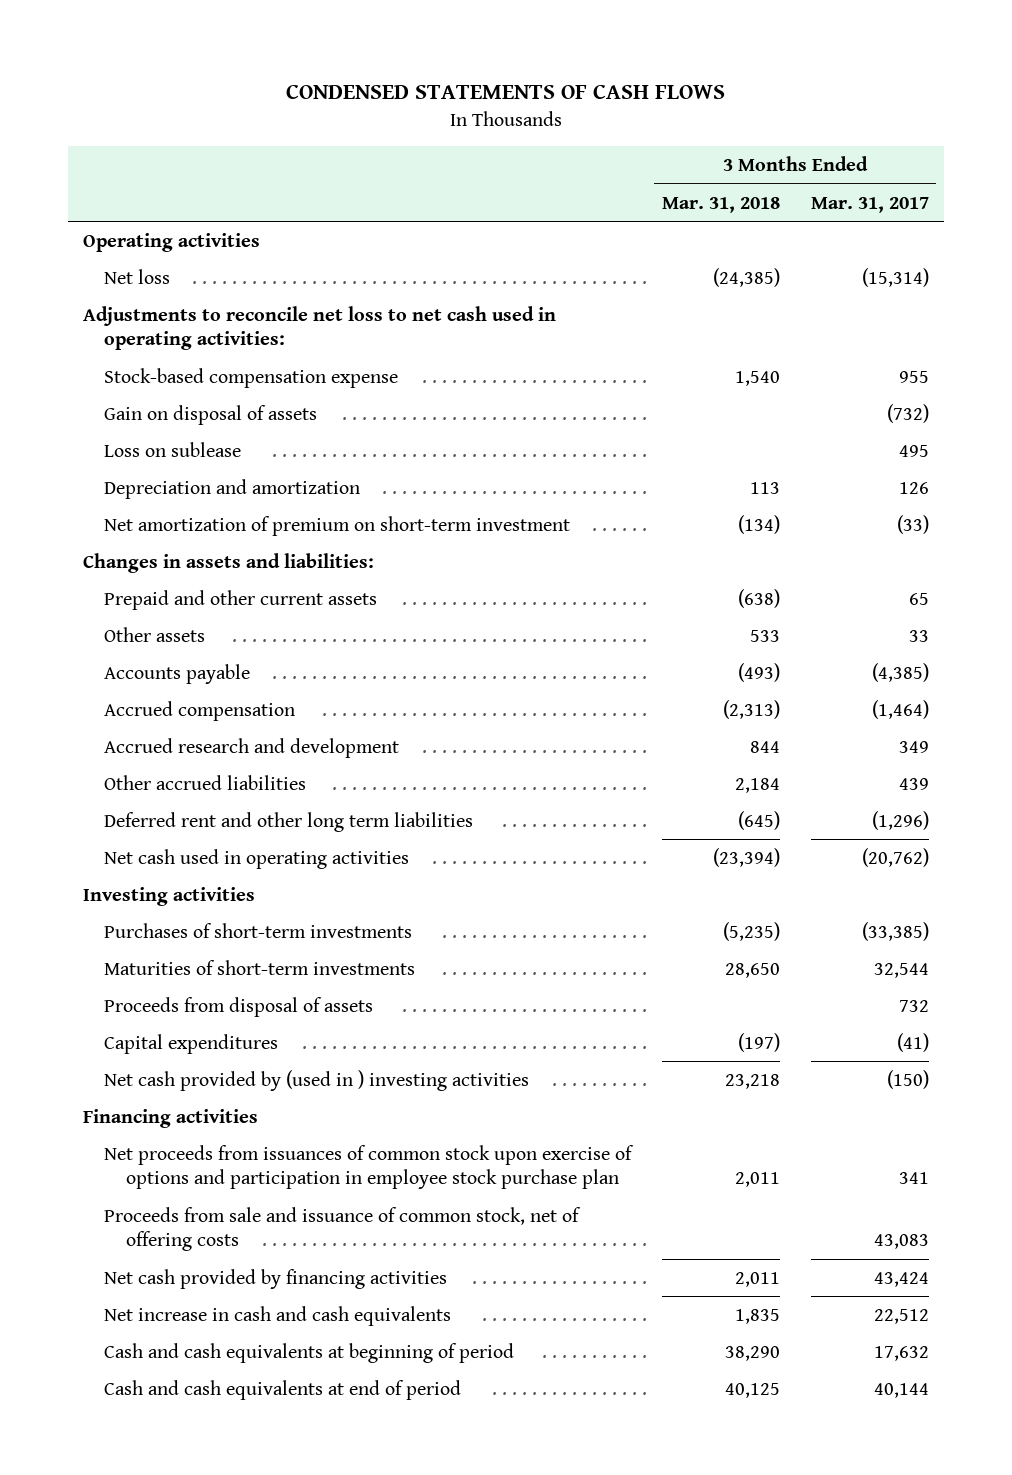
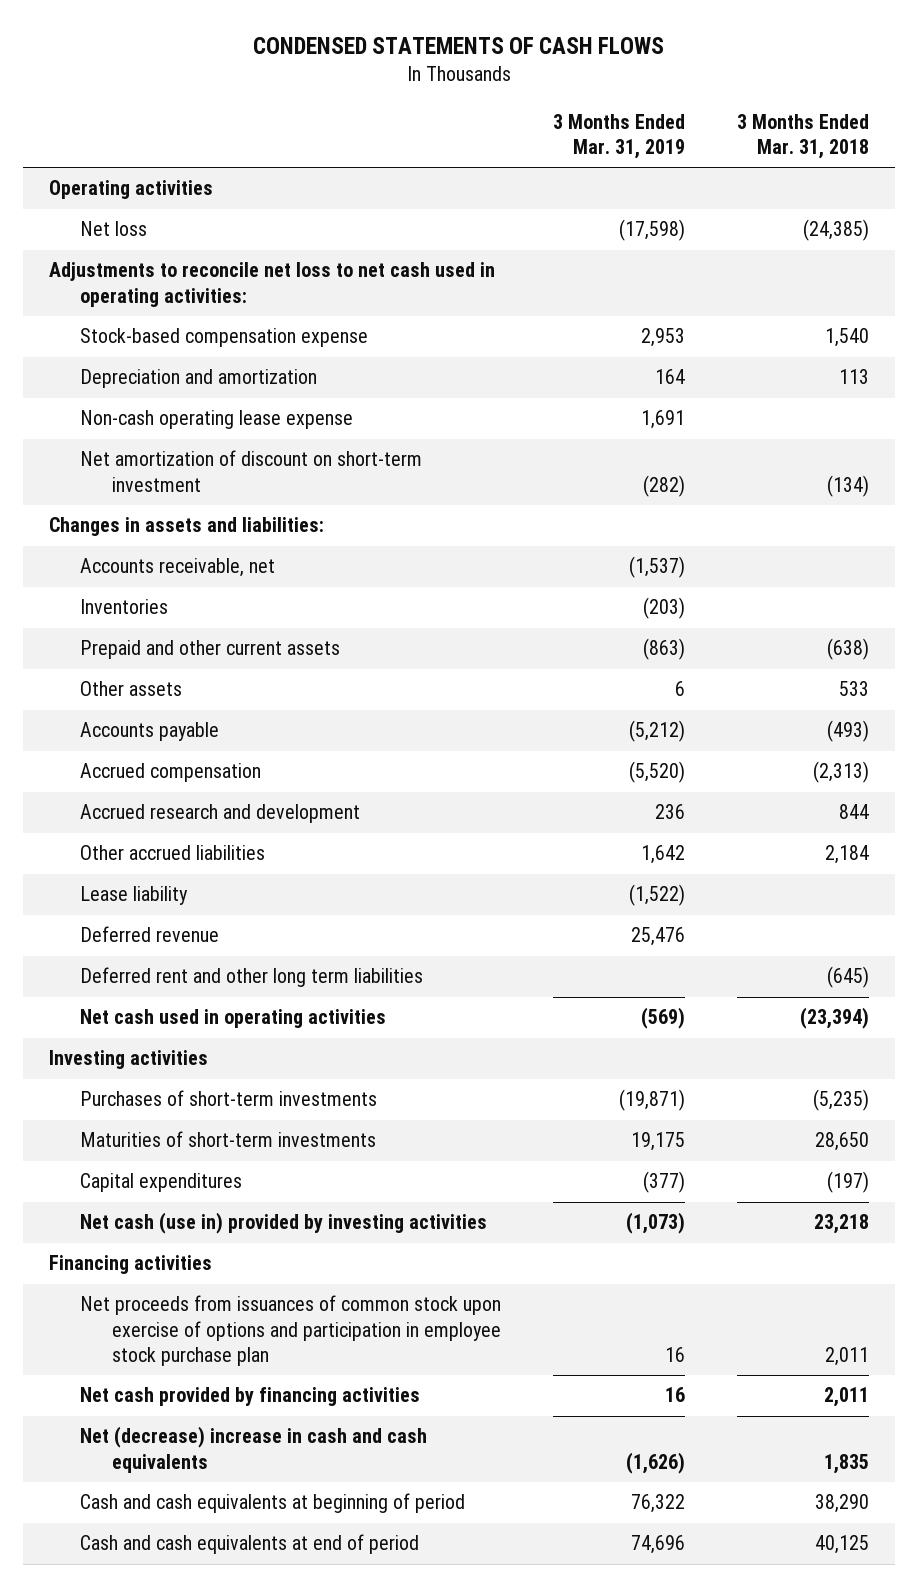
[810,196,929,213] Mar. 31, 2017 -> none
none -> [553,113,686,160] 3 Months Ended Mar. 31, 2019
[104,404,318,425] Gain on disposal of assets -> none
[104,441,242,457] Loss on sublease -> none
none -> [80,410,354,430] Non-cash operating lease expense
[104,515,571,536] Net amortization of premium on short-term investment -> [80,450,423,492] Net amortization of discount on short-term investment
none -> [80,558,276,578] Accounts receivable, net
none -> [80,599,169,615] Inventories
none -> [80,886,189,906] Lease liability
none -> [80,926,220,943] Deferred revenue
[104,996,374,1017] Proceeds from disposal of assets -> none
[104,1069,530,1091] Net cash provided by (used in ) investing activities -> [80,1212,488,1235] Net cash (use in) provided by investing activities
[104,1206,582,1252] Proceeds from sale and issuance of common stock, net of offering costs -> none
[104,1305,452,1326] Net increase in cash and cash equivalents -> [80,1426,428,1473] Net (decrease) increase in cash and cash equivalents

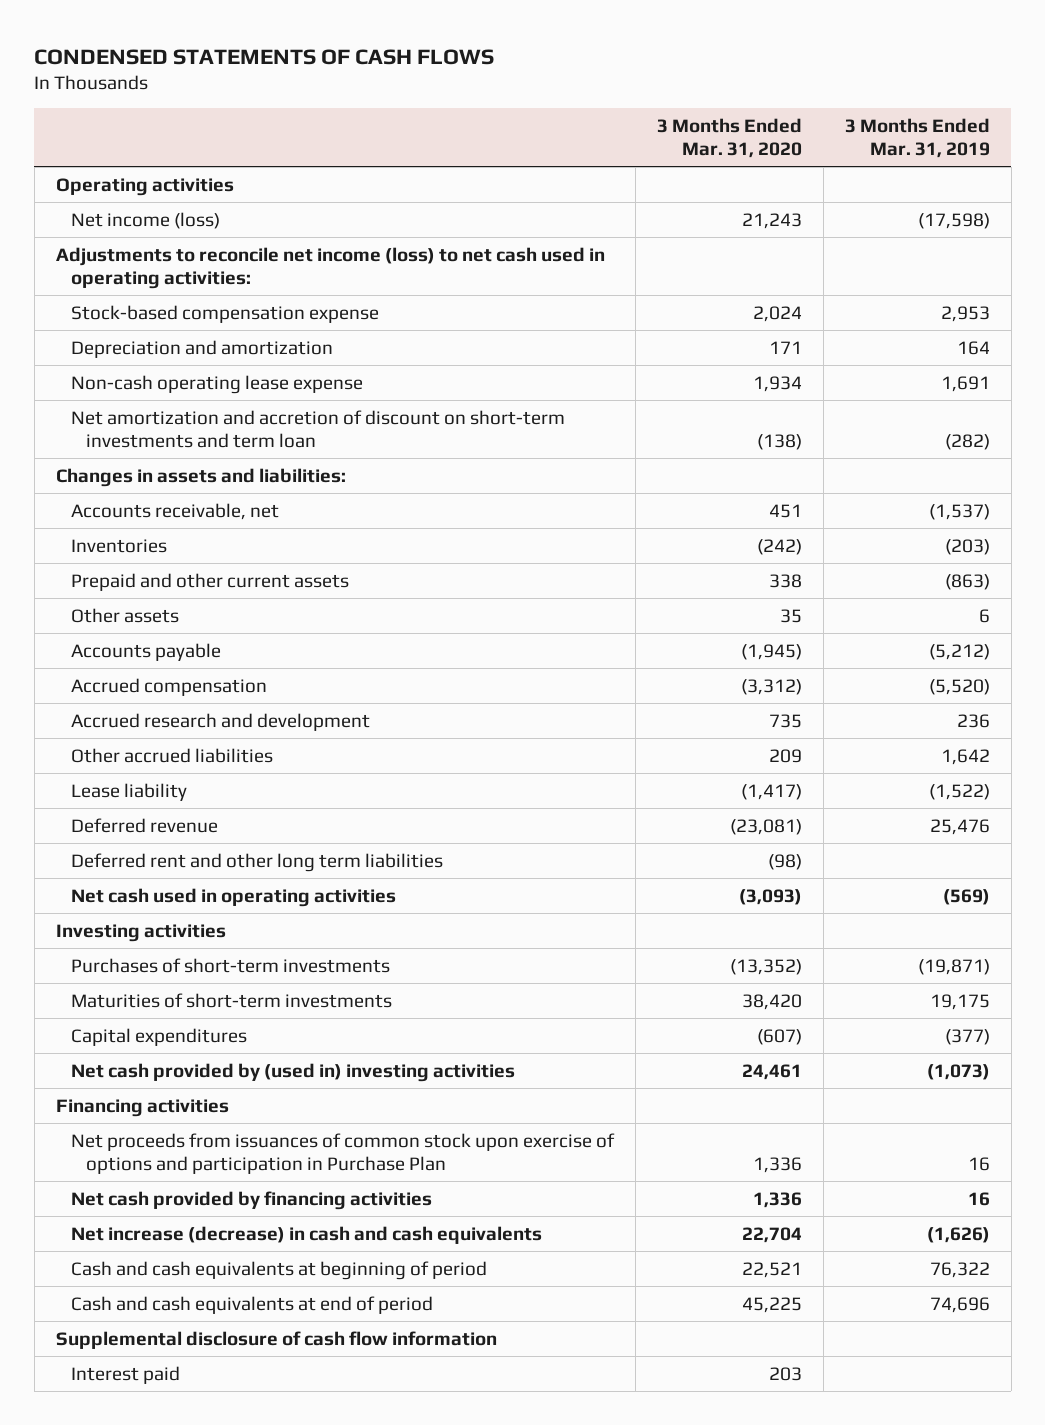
[736,113,869,160] 3 Months Ended Mar. 31, 2018 -> none
none -> [656,118,802,159] 3 Months Ended Mar. 31, 2020
[80,221,148,237] Net loss -> [71,211,221,229] Net income (loss)
[48,262,495,307] Adjustments to reconcile net loss to net cash used in operating activities: -> [55,246,605,289] Adjustments to reconcile net income (loss) to net cash used in operating activities:
[80,450,423,492] Net amortization of discount on short-term investment -> [71,409,566,448] Net amortization and accretion of discount on short-term investments and term loan
[80,1212,488,1235] Net cash (use in) provided by investing activities -> [71,1062,516,1082] Net cash provided by (used in) investing activities
[80,1295,502,1366] Net proceeds from issuances of common stock upon exercise of options and participation in employee stock purchase plan -> [71,1132,616,1174] Net proceeds from issuances of common stock upon exercise of options and participation in Purchase Plan
[80,1426,428,1473] Net (decrease) increase in cash and cash equivalents -> [71,1225,543,1244] Net increase (decrease) in cash and cash equivalents
none -> [55,1330,497,1349] Supplemental disclosure of cash flow information
none -> [71,1365,181,1384] Interest paid

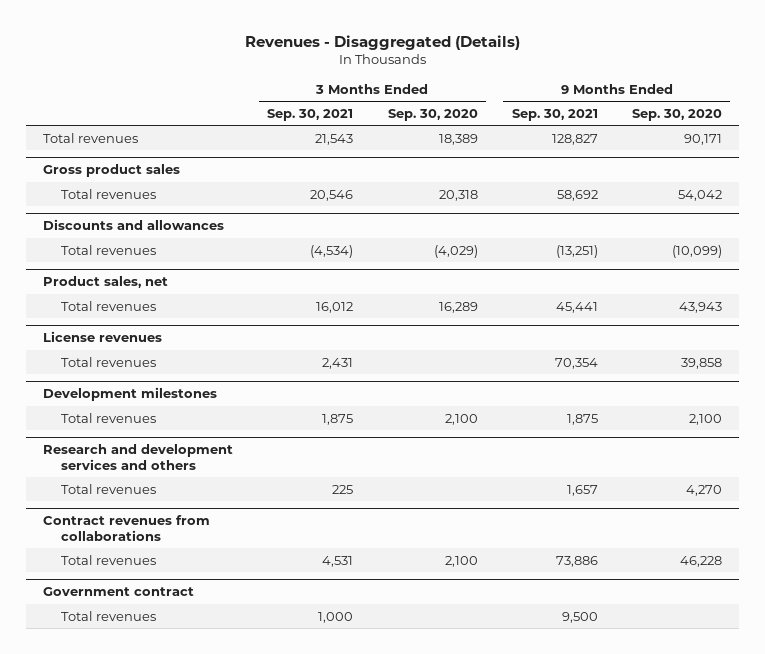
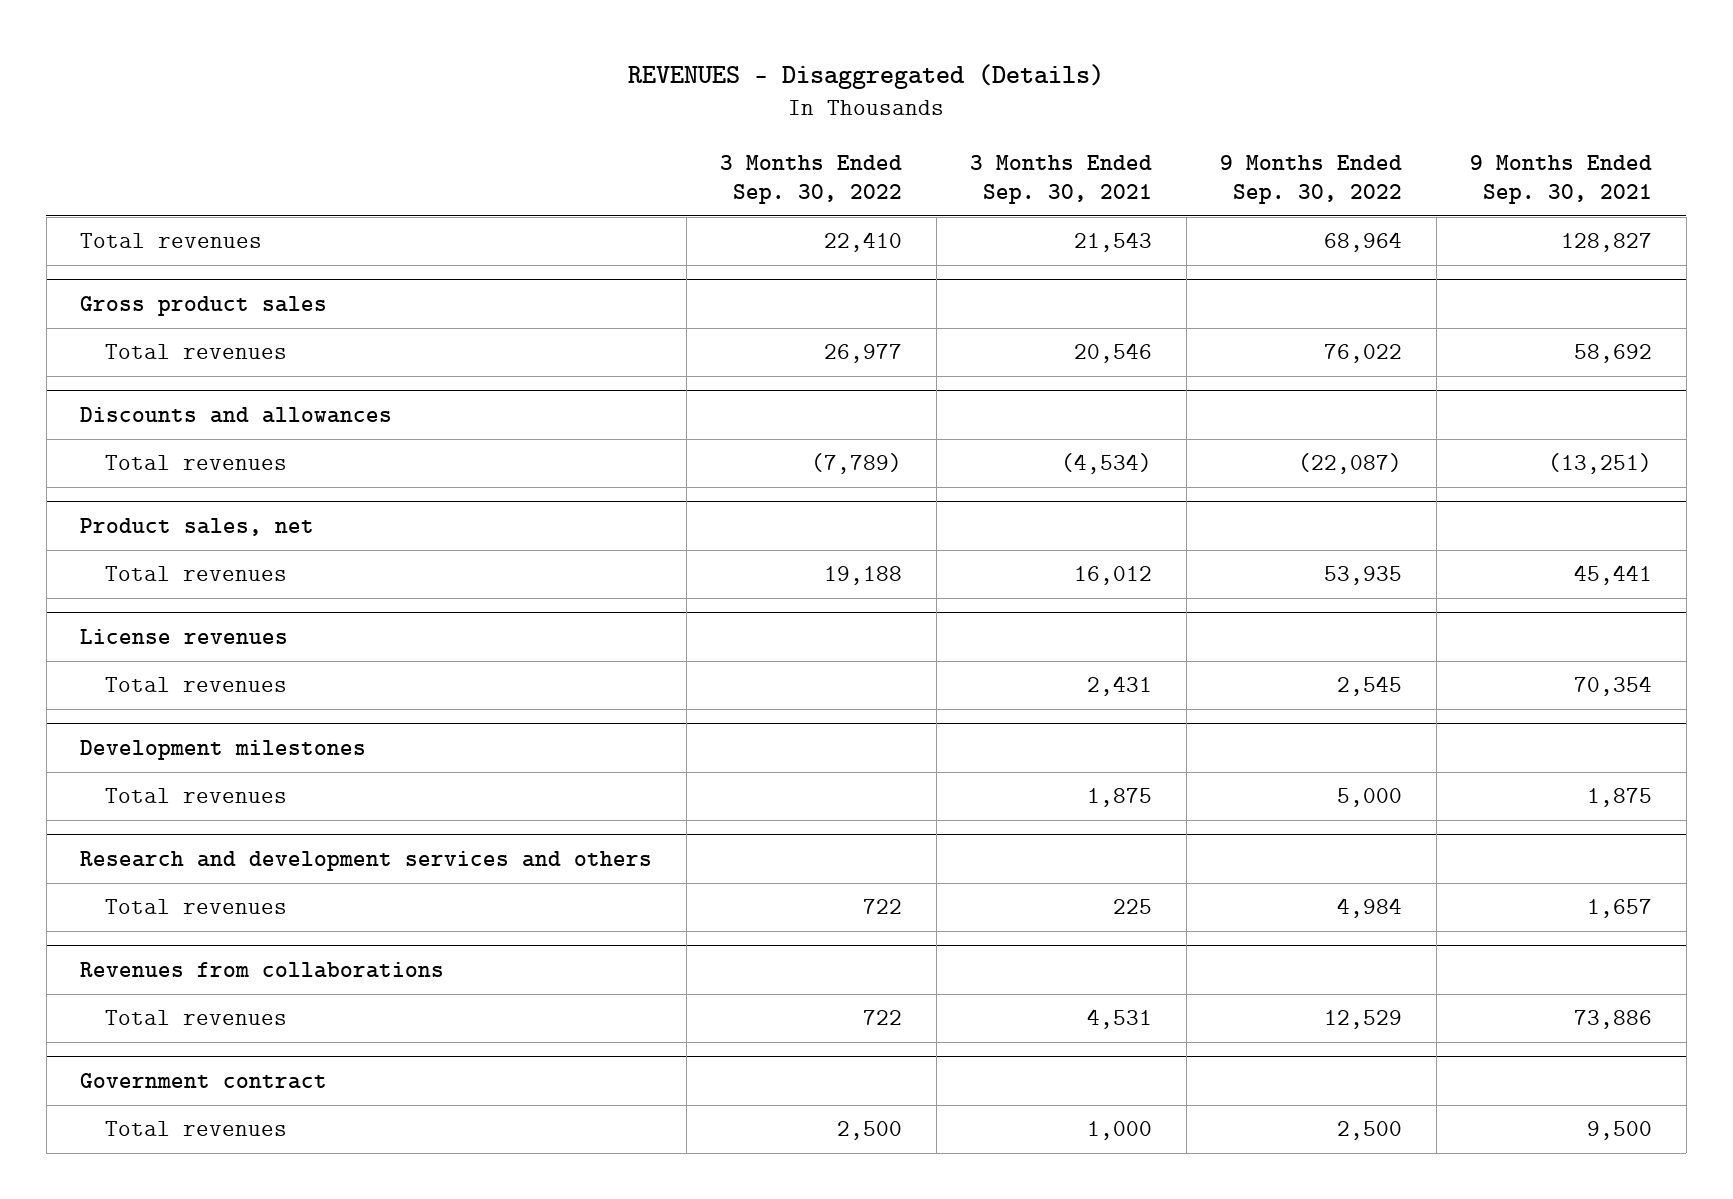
[244,34,520,50] Revenues - Disaggregated (Details) -> [628,64,1105,90] REVENUES - Disaggregated (Details)
[387,109,478,122] Sep. 30, 2020 -> none
[631,109,722,122] Sep. 30, 2020 -> none
none -> [720,154,903,205] 3 Months Ended Sep. 30, 2022
none -> [1220,154,1403,205] 9 Months Ended Sep. 30, 2022
[43,515,211,541] Contract revenues from collaborations -> [80,961,445,978] Revenues from collaborations

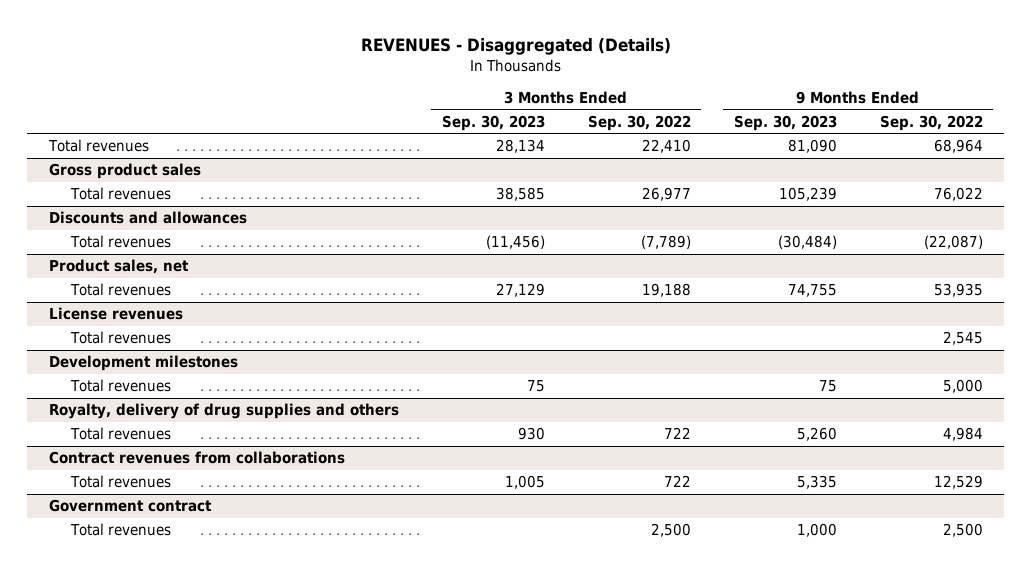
[970,154,1153,205] 3 Months Ended Sep. 30, 2021 -> none
[1470,154,1653,205] 9 Months Ended Sep. 30, 2021 -> none
none -> [441,114,545,131] Sep. 30, 2023
none -> [733,114,837,131] Sep. 30, 2023
[80,850,653,871] Research and development services and others -> none
none -> [48,403,399,420] Royalty, delivery of drug supplies and others
[80,961,445,978] Revenues from collaborations -> [48,451,345,465] Contract revenues from collaborations

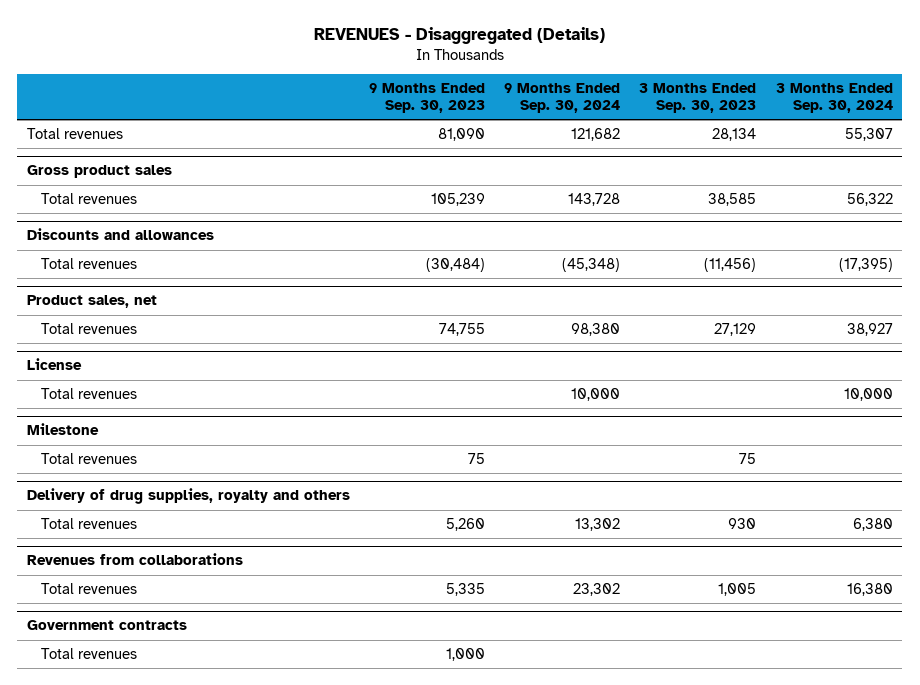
[587,114,691,131] Sep. 30, 2022 -> none
[879,114,983,131] Sep. 30, 2022 -> none
none -> [504,83,621,114] 9 Months Ended Sep. 30, 2024
none -> [775,83,893,114] 3 Months Ended Sep. 30, 2024
[48,307,183,321] License revenues -> [26,358,82,371] License
[48,355,238,372] Development milestones -> [26,423,99,436] Milestone
[48,403,399,420] Royalty, delivery of drug supplies and others -> [26,488,350,505] Delivery of drug supplies, royalty and others
[48,451,345,465] Contract revenues from collaborations -> [26,553,243,566] Revenues from collaborations
[48,499,212,513] Government contract -> [26,620,187,631] Government contracts

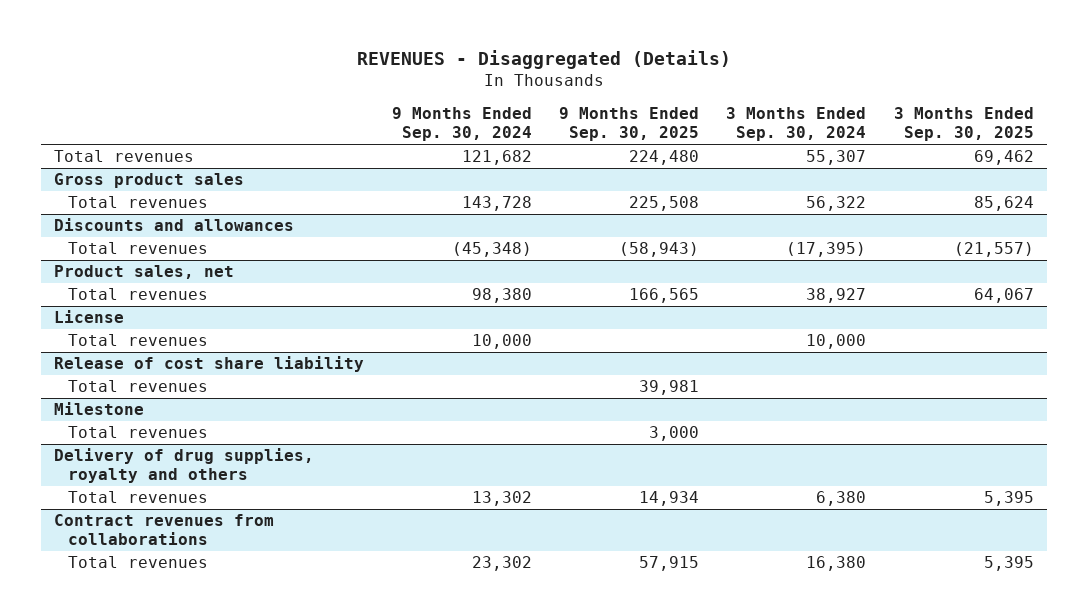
[369,83,486,114] 9 Months Ended Sep. 30, 2023 -> none
[639,83,757,114] 3 Months Ended Sep. 30, 2023 -> none
none -> [558,107,699,142] 9 Months Ended Sep. 30, 2025
none -> [893,107,1034,142] 3 Months Ended Sep. 30, 2025
none -> [54,356,365,373] Release of cost share liability
none -> [68,380,209,393] Total revenues
[26,553,243,566] Revenues from collaborations -> [54,514,275,546] Contract revenues from collaborations
[26,620,187,631] Government contracts -> none
[40,647,137,659] Total revenues -> none

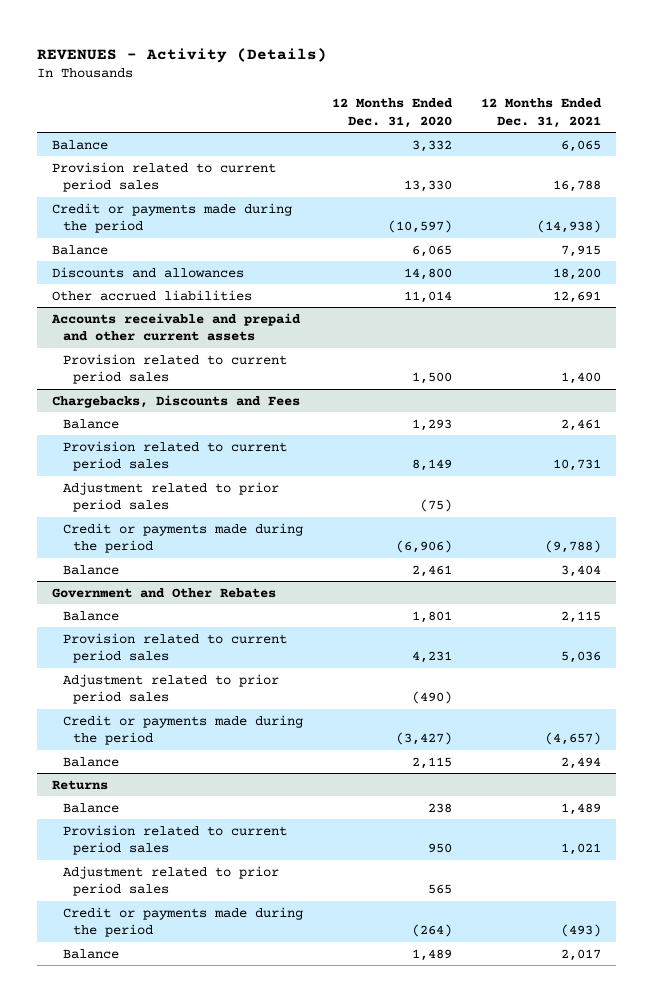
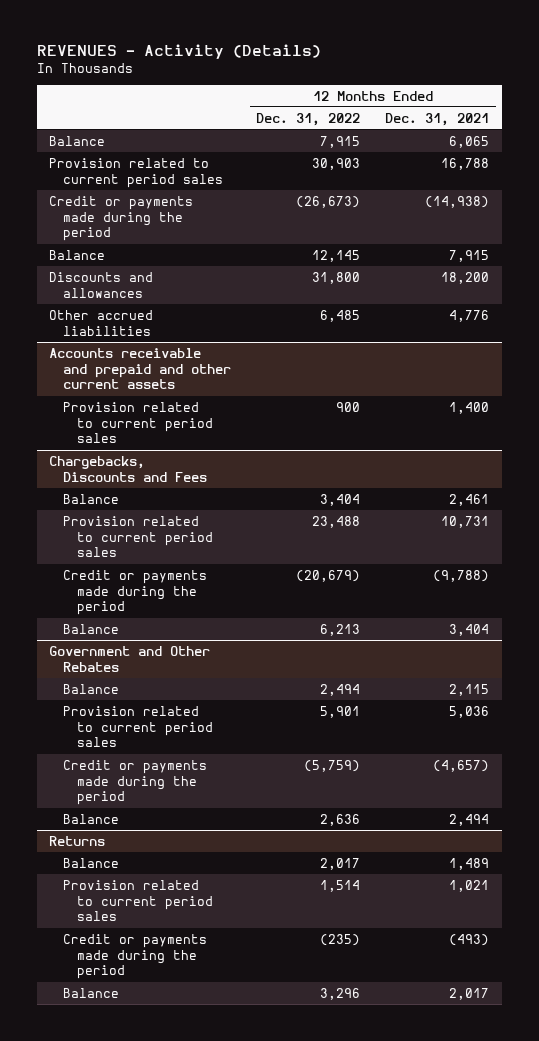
[331,97,453,128] 12 Months Ended Dec. 31, 2020 -> none
none -> [256,112,361,126] Dec. 31, 2022
[553,290,602,303] 12,691 -> [449,309,490,322] 4,776
[62,481,279,513] Adjustment related to prior period sales -> none
[62,673,279,705] Adjustment related to prior period sales -> none
[62,865,279,897] Adjustment related to prior period sales -> none

